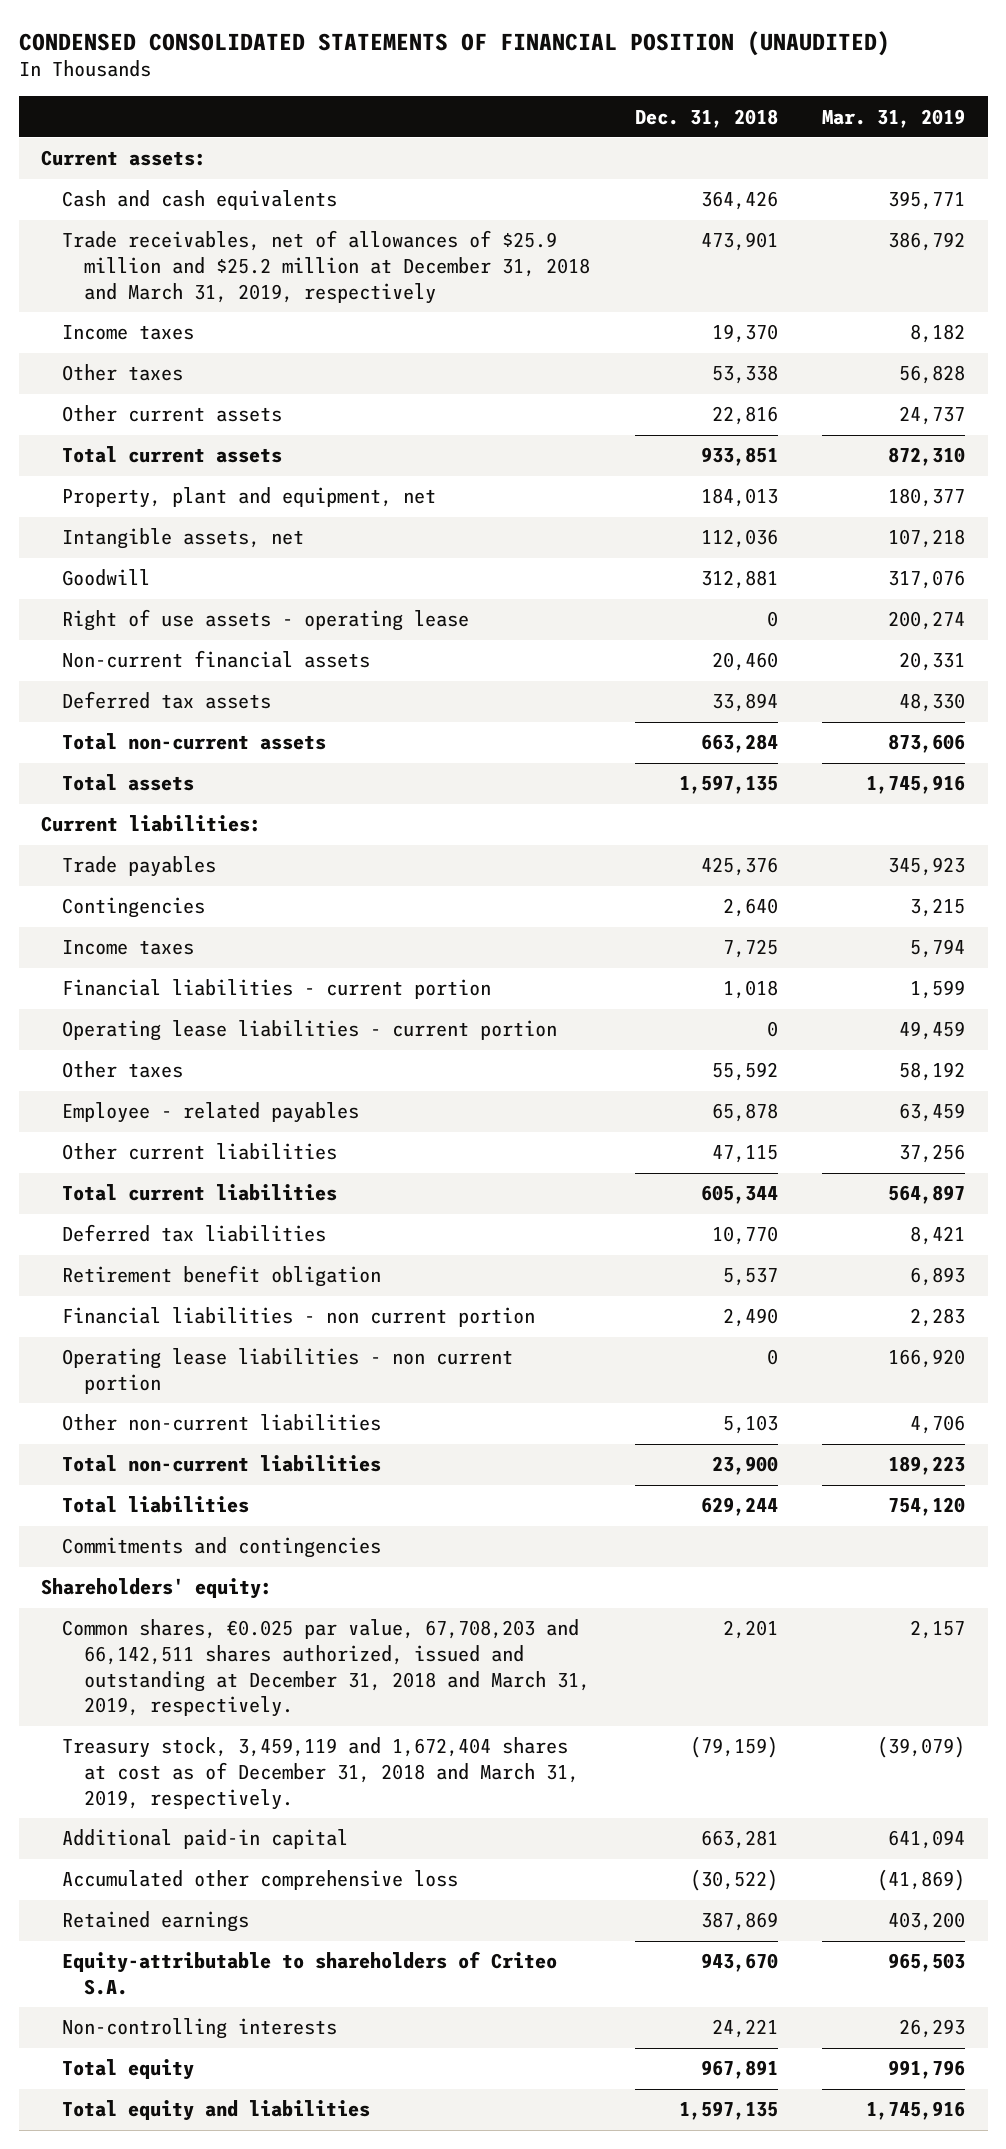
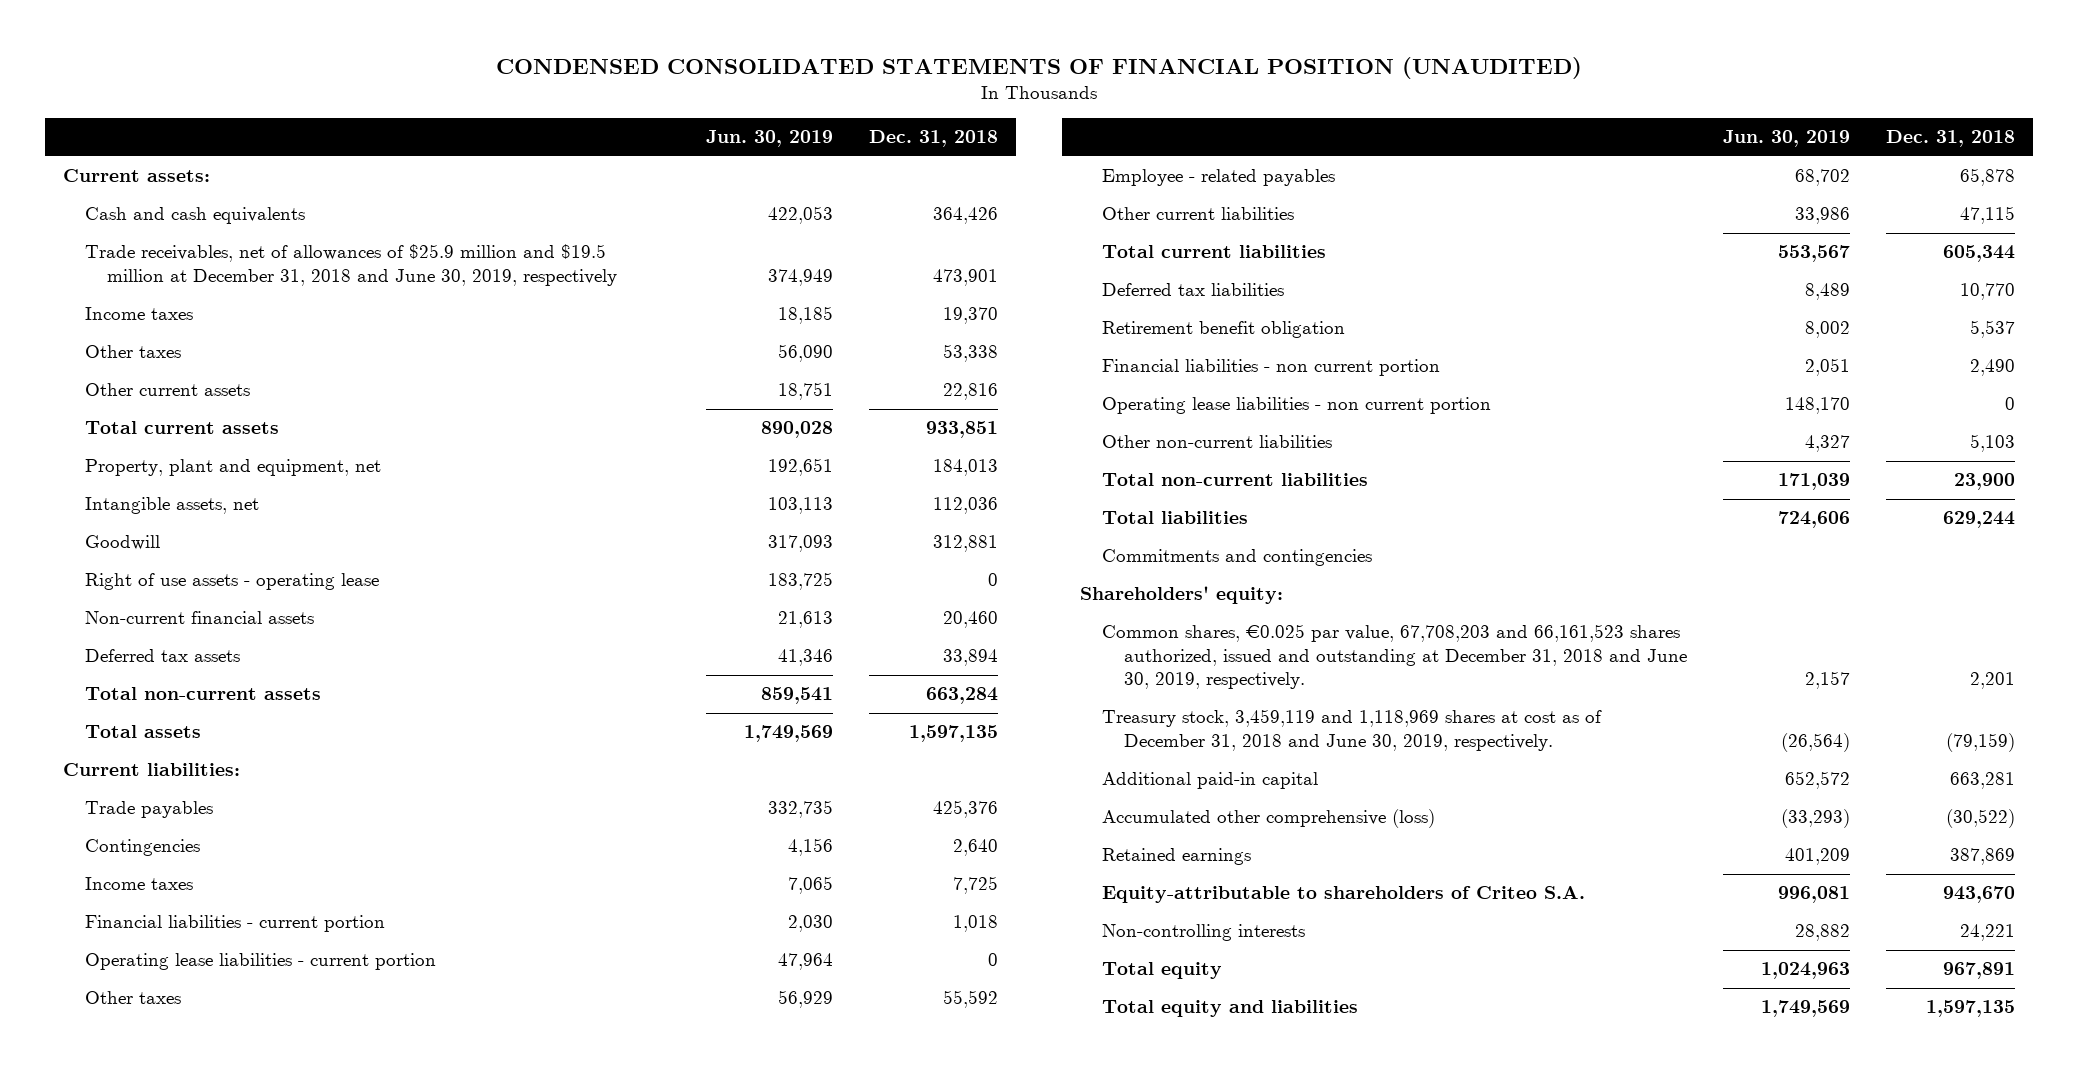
[822,108,966,128] Mar. 31, 2019 -> none
none -> [705,129,833,147] Jun. 30, 2019
[62,230,590,304] Trade receivables, net of allowances of $25.9 million and $25.2 million at December 31, 2018 and March 31, 2019, respectively -> [84,244,617,286] Trade receivables, net of allowances of $25.9 million and $19.5 million at December 31, 2018 and June 30, 2019, respectively
[62,1619,590,1718] Common shares, €0.025 par value, 67,708,203 and 66,142,511 shares authorized, issued and outstanding at December 31, 2018 and March 31, 2019, respectively. -> [1102,624,1687,690] Common shares, €0.025 par value, 67,708,203 and 66,161,523 shares authorized, issued and outstanding at December 31, 2018 and June 30, 2019, respectively.
[62,1737,579,1810] Treasury stock, 3,459,119 and 1,672,404 shares at cost as of December 31, 2018 and March 31, 2019, respectively. -> [1102,709,1603,751] Treasury stock, 3,459,119 and 1,118,969 shares at cost as of December 31, 2018 and June 30, 2019, respectively.
[62,1870,459,1891] Accumulated other comprehensive loss -> [1102,809,1436,829] Accumulated other comprehensive (loss)

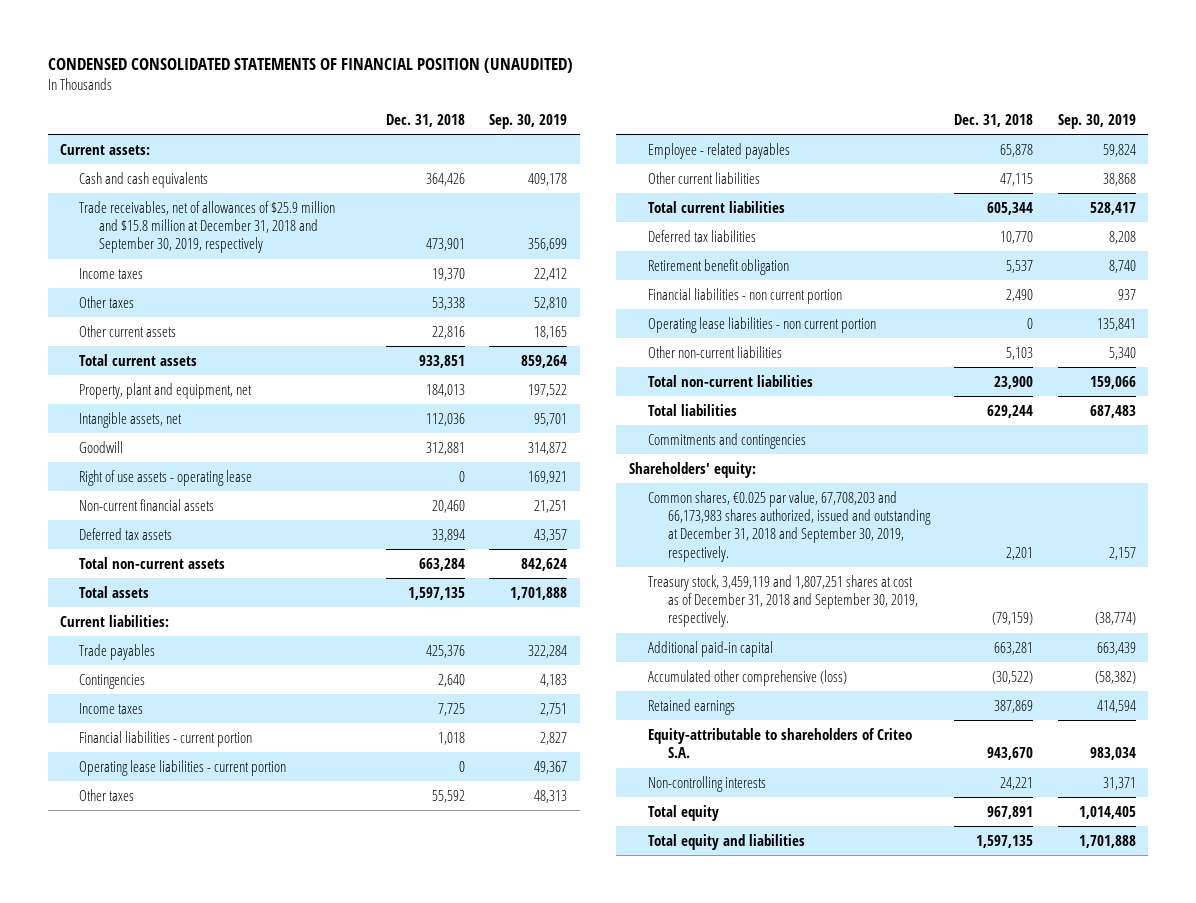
[705,129,833,147] Jun. 30, 2019 -> none
none -> [489,113,568,129] Sep. 30, 2019
[84,244,617,286] Trade receivables, net of allowances of $25.9 million and $19.5 million at December 31, 2018 and June 30, 2019, respectively -> [79,200,336,254] Trade receivables, net of allowances of $25.9 million and $15.8 million at December 31, 2018 and September 30, 2019, respectively
[1102,624,1687,690] Common shares, €0.025 par value, 67,708,203 and 66,161,523 shares authorized, issued and outstanding at December 31, 2018 and June 30, 2019, respectively. -> [648,490,931,562] Common shares, €0.025 par value, 67,708,203 and 66,173,983 shares authorized, issued and outstanding at December 31, 2018 and September 30, 2019, respectively.
[1102,709,1603,751] Treasury stock, 3,459,119 and 1,118,969 shares at cost as of December 31, 2018 and June 30, 2019, respectively. -> [648,574,918,628] Treasury stock, 3,459,119 and 1,807,251 shares at cost as of December 31, 2018 and September 30, 2019, respectively.

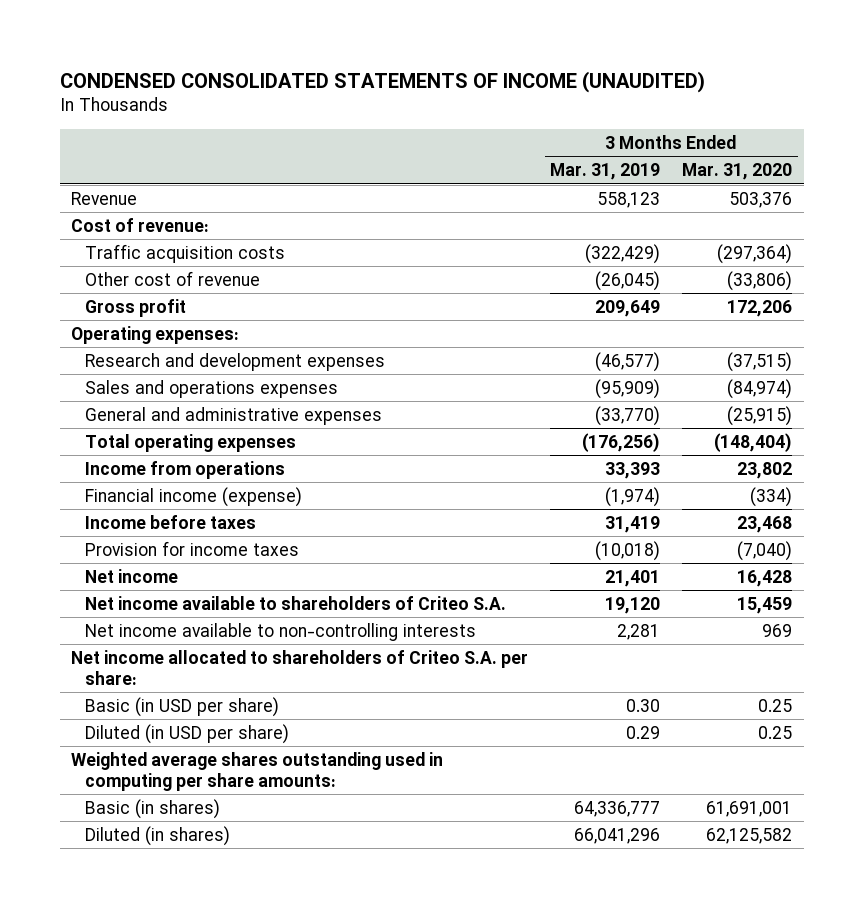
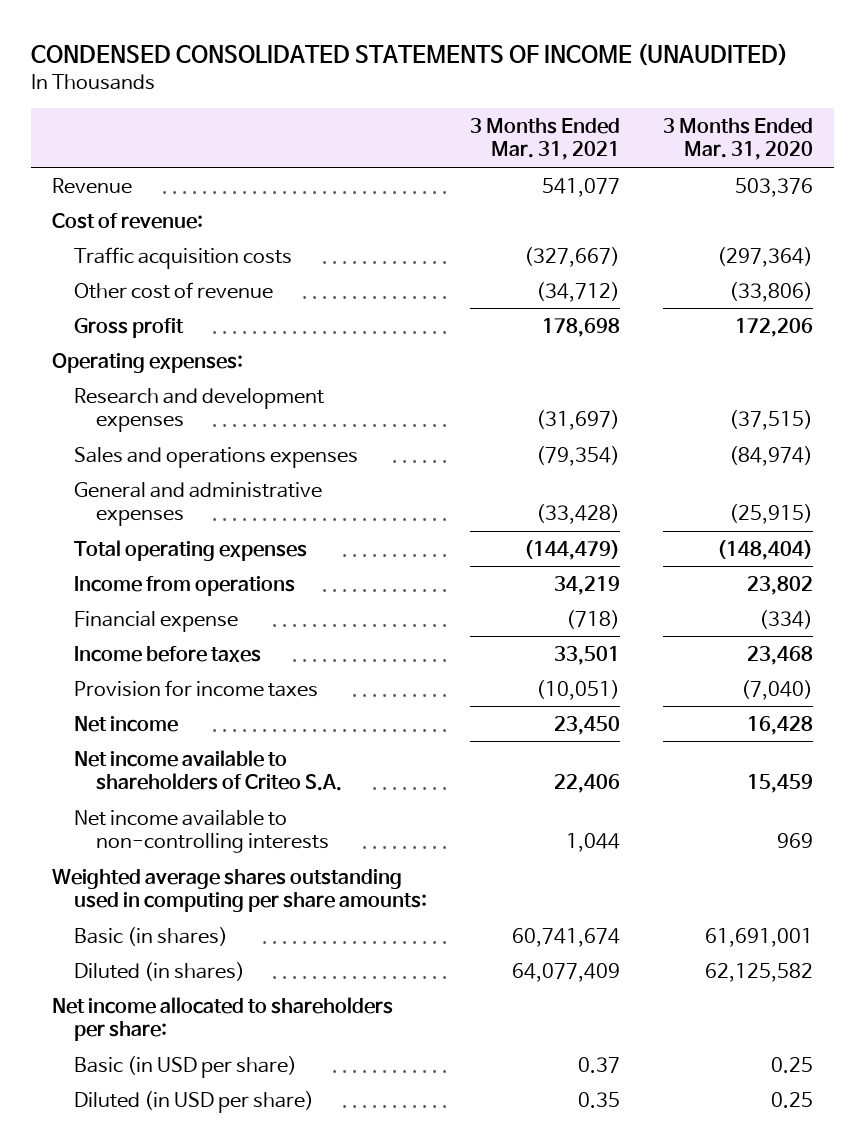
[550,163,661,181] Mar. 31, 2019 -> none
none -> [469,118,620,161] 3 Months Ended Mar. 31, 2021
[85,486,303,507] Financial income (expense) -> [73,610,238,632] Financial expense
[71,649,529,685] Net income allocated to shareholders of Criteo S.A. per share: -> none
none -> [52,996,394,1041] Net income allocated to shareholders per share:
[85,696,280,717] Basic (in USD per share) -> [73,1055,297,1078] Basic (in USD per share)
[85,723,290,744] Diluted (in USD per share) -> [73,1090,314,1113] Diluted (in USD per share)

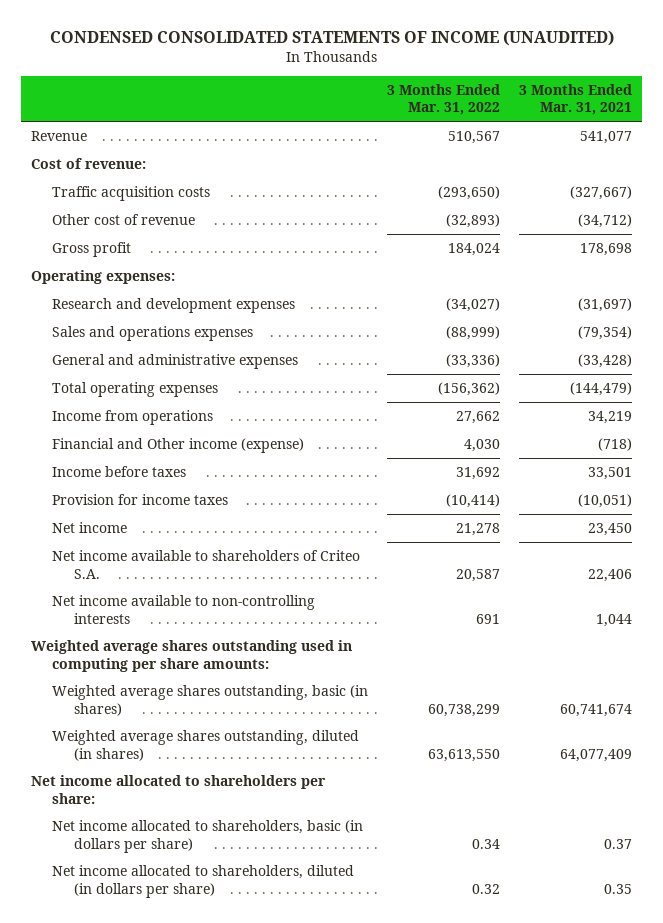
[662,118,813,161] 3 Months Ended Mar. 31, 2020 -> none
none -> [387,83,501,116] 3 Months Ended Mar. 31, 2022
[73,610,238,632] Financial expense -> [52,438,305,454] Financial and Other income (expense)
[73,926,228,946] Basic (in shares) -> [52,685,369,716] Weighted average shares outstanding, basic (in shares)
[73,961,245,981] Diluted (in shares) -> [52,730,360,761] Weighted average shares outstanding, diluted (in shares)
[73,1055,297,1078] Basic (in USD per share) -> [52,820,364,853] Net income allocated to shareholders, basic (in dollars per share)
[73,1090,314,1113] Diluted (in USD per share) -> [52,865,355,898] Net income allocated to shareholders, diluted (in dollars per share)

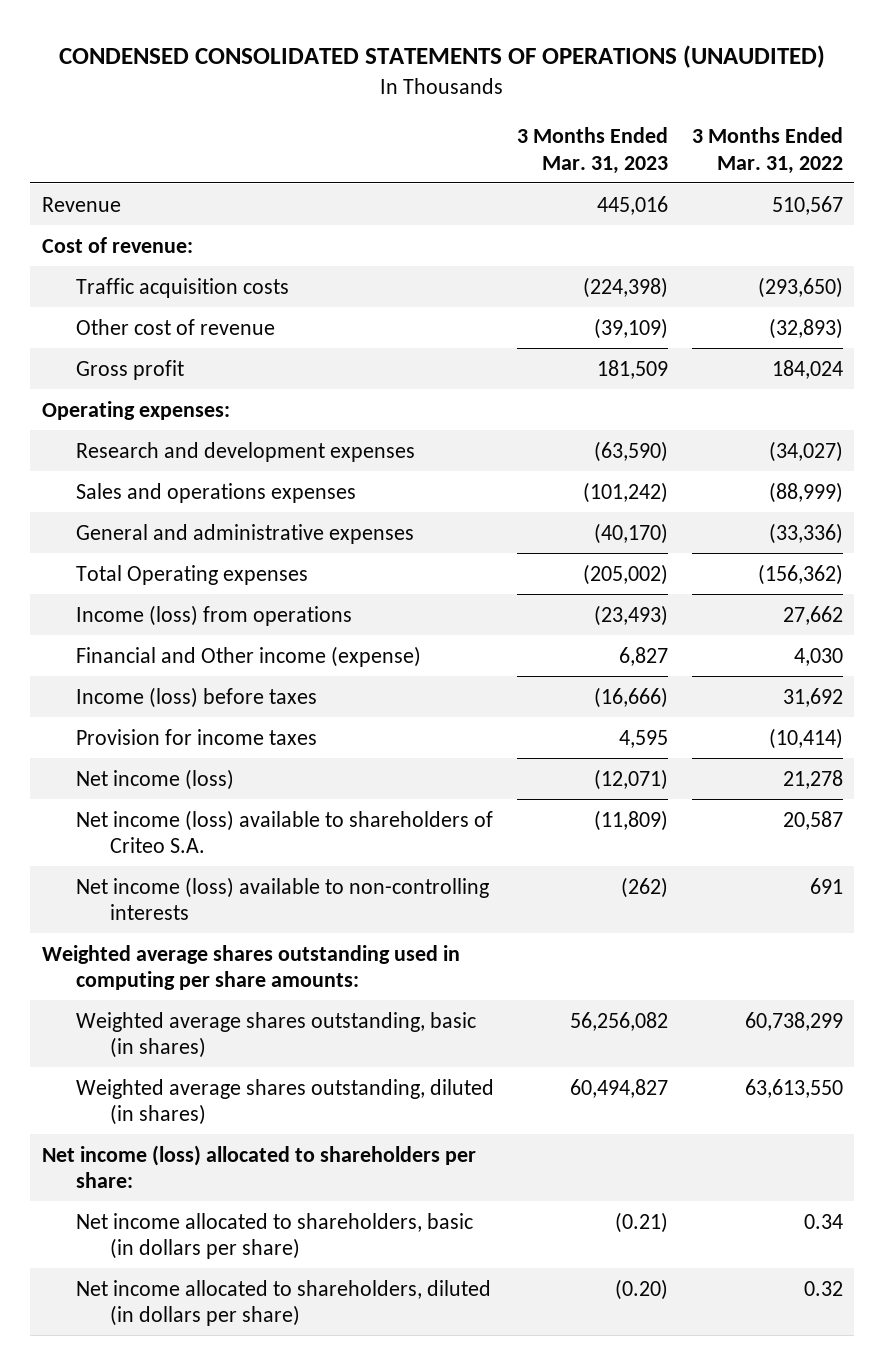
[49,29,614,46] CONDENSED CONSOLIDATED STATEMENTS OF INCOME (UNAUDITED) -> [59,45,826,69] CONDENSED CONSOLIDATED STATEMENTS OF OPERATIONS (UNAUDITED)
[519,83,633,116] 3 Months Ended Mar. 31, 2021 -> none
none -> [517,127,669,174] 3 Months Ended Mar. 31, 2023
[52,382,219,398] Total operating expenses -> [75,564,308,585] Total Operating expenses
[52,410,214,426] Income from operations -> [75,604,352,626] Income (loss) from operations
[52,466,187,478] Income before taxes -> [75,686,317,708] Income (loss) before taxes
[52,522,128,534] Net income -> [75,768,234,790] Net income (loss)
[52,550,361,579] Net income available to shareholders of Criteo S.A. -> [75,809,493,854] Net income (loss) available to shareholders of Criteo S.A.
[52,595,316,624] Net income available to non-controlling interests -> [75,876,489,921] Net income (loss) available to non-controlling interests
[30,775,326,804] Net income allocated to shareholders per share: -> [41,1144,476,1189] Net income (loss) allocated to shareholders per share:

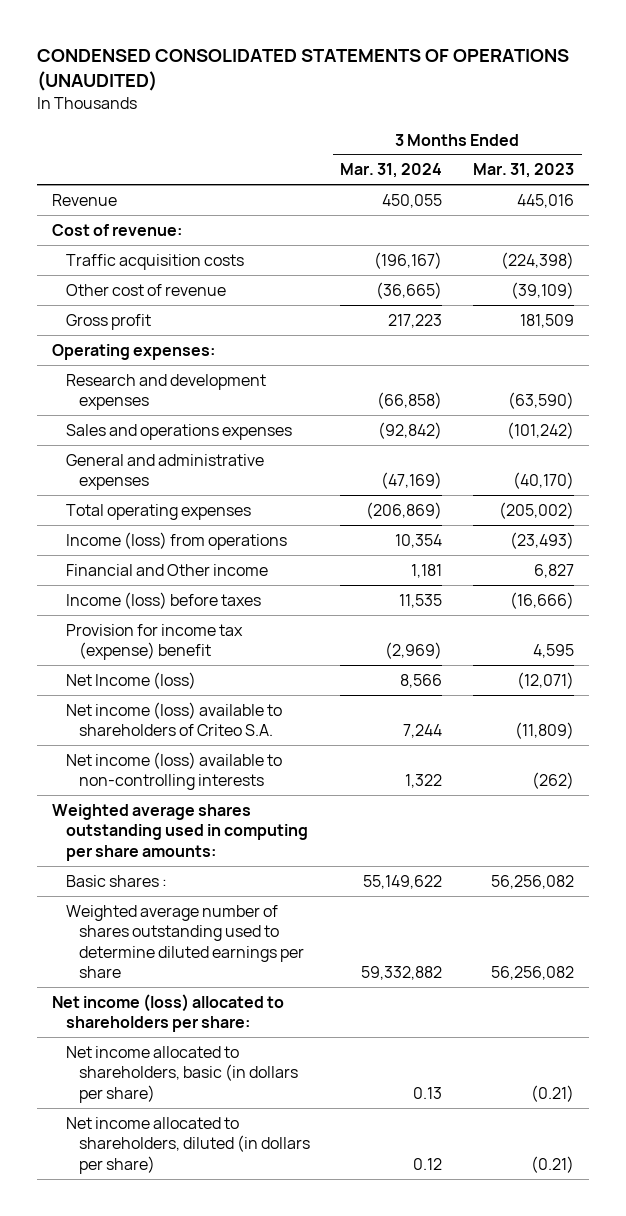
[691,127,843,174] 3 Months Ended Mar. 31, 2022 -> none
none -> [340,163,443,179] Mar. 31, 2024
[75,564,308,585] Total Operating expenses -> [65,503,251,520] Total operating expenses
[75,645,421,667] Financial and Other income (expense) -> [65,563,268,576] Financial and Other income
[75,728,317,745] Provision for income taxes -> [65,623,243,661] Provision for income tax (expense) benefit
[75,768,234,790] Net income (loss) -> [65,671,196,689] Net Income (loss)
[75,1011,476,1059] Weighted average shares outstanding, basic (in shares) -> [65,874,167,887] Basic shares :
[75,1078,494,1126] Weighted average shares outstanding, diluted (in shares) -> [65,904,304,979] Weighted average number of shares outstanding used to determine diluted earnings per share
[570,1078,669,1098] 60,494,827 -> [491,966,575,981] 56,256,082
[615,1278,669,1300] (0.20) -> [531,1155,575,1173] (0.21)

